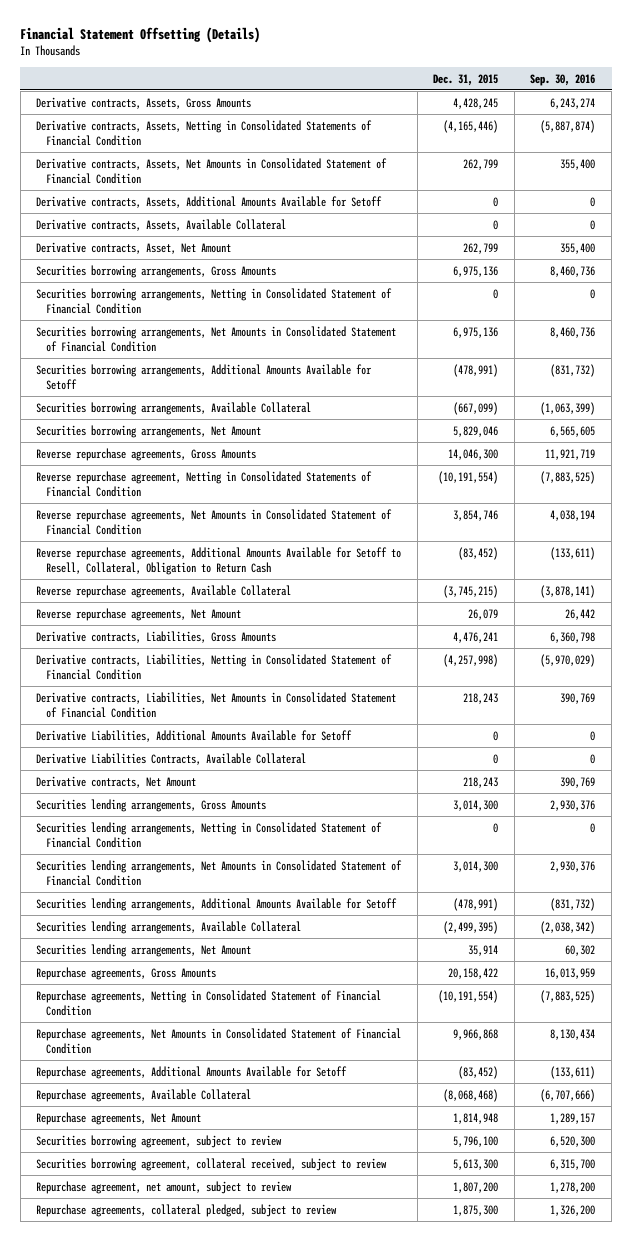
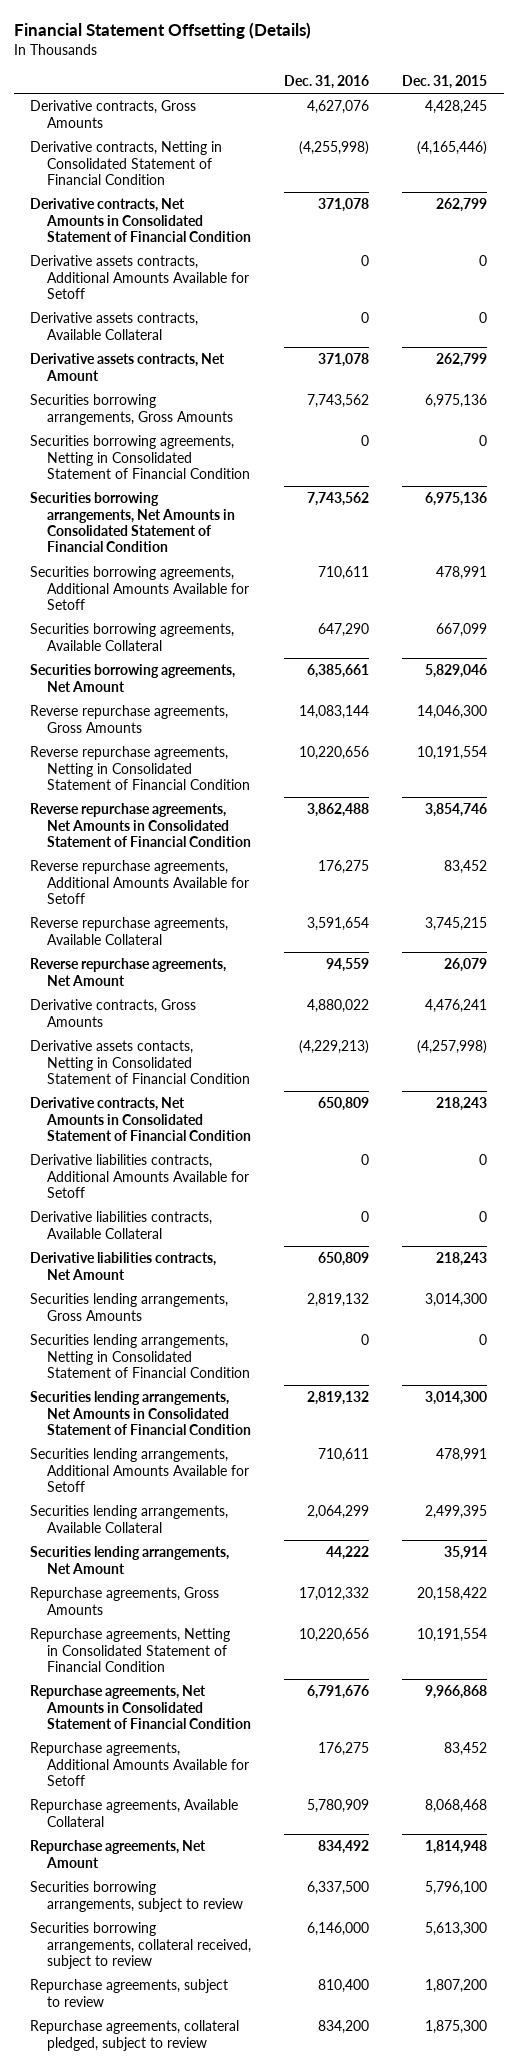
[530,73,596,86] Sep. 30, 2016 -> none
none -> [283,75,369,90] Dec. 31, 2016
[36,96,252,109] Derivative contracts, Assets, Gross Amounts -> [30,100,197,128] Derivative contracts, Gross Amounts
[36,119,373,147] Derivative contracts, Assets, Netting in Consolidated Statements of Financial Condition -> [30,141,223,186] Derivative contracts, Netting in Consolidated Statement of Financial Condition
[36,157,388,185] Derivative contracts, Assets, Net Amounts in Consolidated Statement of Financial Condition -> [30,198,251,243] Derivative contracts, Net Amounts in Consolidated Statement of Financial Condition
[36,195,383,208] Derivative contracts, Assets, Additional Amounts Available for Setoff -> [30,255,249,300] Derivative assets contracts, Additional Amounts Available for Setoff
[36,218,287,231] Derivative contracts, Assets, Available Collateral -> [30,312,199,340] Derivative assets contracts, Available Collateral
[36,241,232,254] Derivative contracts, Asset, Net Amount -> [30,353,226,381] Derivative assets contracts, Net Amount
[36,287,393,315] Securities borrowing arrangements, Netting in Consolidated Statement of Financial Condition -> [30,435,250,480] Securities borrowing agreements, Netting in Consolidated Statement of Financial Condition
[36,363,373,391] Securities borrowing arrangements, Additional Amounts Available for Setoff -> [30,566,249,611] Securities borrowing agreements, Additional Amounts Available for Setoff
[453,363,499,377] (478,991) -> [435,566,487,581] 478,991
[36,401,312,415] Securities borrowing arrangements, Available Collateral -> [30,623,235,651] Securities borrowing agreements, Available Collateral
[453,401,499,415] (667,099) -> [435,623,487,638] 667,099
[36,424,262,438] Securities borrowing arrangements, Net Amount -> [30,664,236,692] Securities borrowing agreements, Net Amount
[36,470,373,498] Reverse repurchase agreement, Netting in Consolidated Statements of Financial Condition -> [30,746,250,791] Reverse repurchase agreements, Netting in Consolidated Statement of Financial Condition
[438,470,499,484] (10,191,554) -> [416,746,487,761] 10,191,554
[36,546,402,576] Reverse repurchase agreements, Additional Amounts Available for Setoff to Resell, Collateral, Obligation to Return Cash -> [30,860,249,905] Reverse repurchase agreements, Additional Amounts Available for Setoff
[458,546,499,560] (83,452) -> [443,860,487,875] 83,452
[443,584,499,598] (3,745,215) -> [424,917,487,932] 3,745,215
[36,630,277,643] Derivative contracts, Liabilities, Gross Amounts -> [30,999,197,1027] Derivative contracts, Gross Amounts
[36,653,393,681] Derivative contracts, Liabilities, Netting in Consolidated Statement of Financial Condition -> [30,1040,250,1085] Derivative assets contacts, Netting in Consolidated Statement of Financial Condition
[36,691,397,719] Derivative contracts, Liabilities, Net Amounts in Consolidated Statement of Financial Condition -> [30,1097,251,1142] Derivative contracts, Net Amounts in Consolidated Statement of Financial Condition
[36,729,353,742] Derivative Liabilities, Additional Amounts Available for Setoff -> [30,1154,249,1199] Derivative liabilities contracts, Additional Amounts Available for Setoff
[36,752,307,765] Derivative Liabilities Contracts, Available Collateral -> [30,1211,213,1239] Derivative liabilities contracts, Available Collateral
[36,775,197,788] Derivative contracts, Net Amount -> [30,1252,217,1280] Derivative liabilities contracts, Net Amount
[453,897,499,911] (478,991) -> [435,1448,487,1463] 478,991
[443,920,499,934] (2,499,395) -> [424,1505,487,1520] 2,499,395
[438,989,499,1003] (10,191,554) -> [416,1628,487,1643] 10,191,554
[458,1065,499,1079] (83,452) -> [443,1742,487,1757] 83,452
[443,1088,499,1102] (8,068,468) -> [424,1799,487,1814] 8,068,468
[36,1134,283,1148] Securities borrowing agreement, subject to review -> [30,1881,243,1912] Securities borrowing arrangements, subject to review
[36,1157,388,1171] Securities borrowing agreement, collateral received, subject to review -> [30,1922,251,1970] Securities borrowing arrangements, collateral received, subject to review
[36,1180,293,1194] Repurchase agreement, net amount, subject to review -> [30,1979,229,2007] Repurchase agreements, subject to review

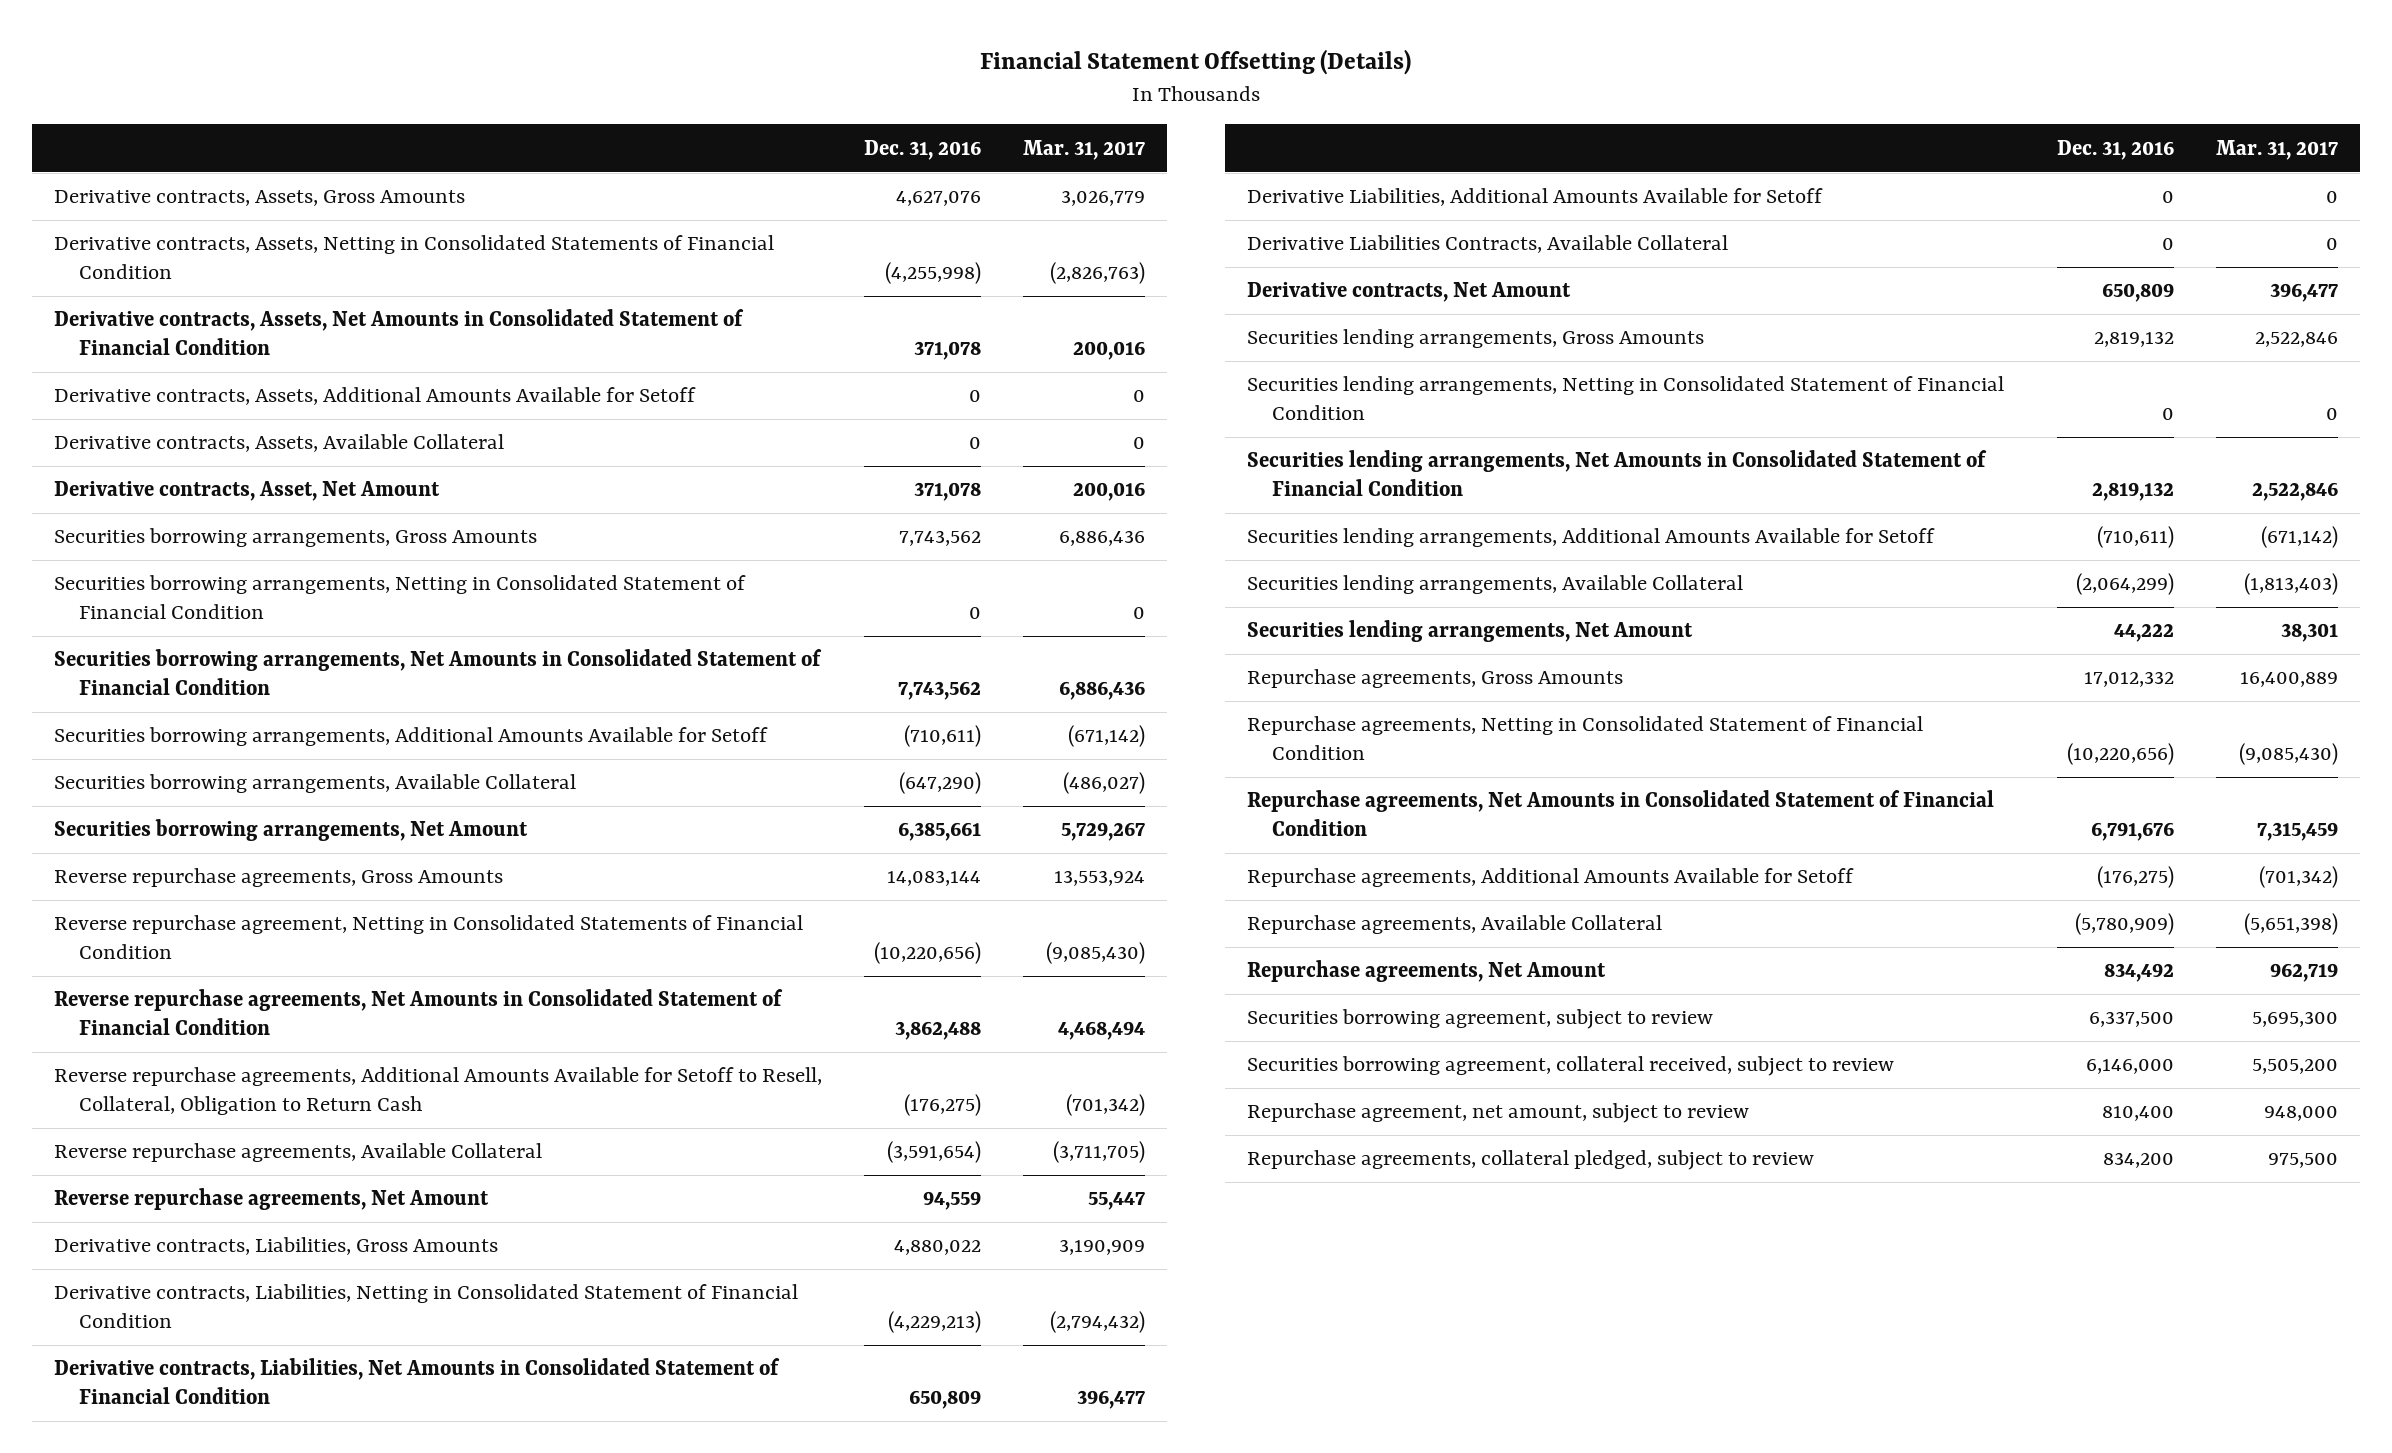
[401,75,487,90] Dec. 31, 2015 -> none
none -> [1023,139,1146,160] Mar. 31, 2017
[30,100,197,128] Derivative contracts, Gross Amounts -> [53,190,465,207] Derivative contracts, Assets, Gross Amounts
[30,141,223,186] Derivative contracts, Netting in Consolidated Statement of Financial Condition -> [53,235,774,280] Derivative contracts, Assets, Netting in Consolidated Statements of Financial Condition
[30,198,251,243] Derivative contracts, Net Amounts in Consolidated Statement of Financial Condition -> [53,309,744,356] Derivative contracts, Assets, Net Amounts in Consolidated Statement of Financial Condition
[30,255,249,300] Derivative assets contracts, Additional Amounts Available for Setoff -> [53,387,696,406] Derivative contracts, Assets, Additional Amounts Available for Setoff
[30,312,199,340] Derivative assets contracts, Available Collateral -> [53,434,504,453] Derivative contracts, Assets, Available Collateral
[30,353,226,381] Derivative assets contracts, Net Amount -> [53,481,440,502] Derivative contracts, Asset, Net Amount
[30,435,250,480] Securities borrowing agreements, Netting in Consolidated Statement of Financial Condition -> [53,575,746,620] Securities borrowing arrangements, Netting in Consolidated Statement of Financial Condition
[30,566,249,611] Securities borrowing agreements, Additional Amounts Available for Setoff -> [53,727,768,747] Securities borrowing arrangements, Additional Amounts Available for Setoff
[317,566,369,581] 710,611 -> [903,725,981,748] (710,611)
[30,623,235,651] Securities borrowing agreements, Available Collateral -> [53,774,576,794] Securities borrowing arrangements, Available Collateral
[317,623,369,638] 647,290 -> [898,772,981,795] (647,290)
[30,664,236,692] Securities borrowing agreements, Net Amount -> [53,819,528,842] Securities borrowing arrangements, Net Amount
[30,746,250,791] Reverse repurchase agreements, Netting in Consolidated Statement of Financial Condition -> [53,915,803,960] Reverse repurchase agreement, Netting in Consolidated Statements of Financial Condition
[298,746,369,761] 10,220,656 -> [873,942,981,965] (10,220,656)
[30,860,249,905] Reverse repurchase agreements, Additional Amounts Available for Setoff -> [53,1067,822,1116] Reverse repurchase agreements, Additional Amounts Available for Setoff to Resell, Collateral, Obligation to Return Cash
[317,860,369,875] 176,275 -> [903,1094,981,1117] (176,275)
[306,917,369,932] 3,591,654 -> [886,1141,981,1164] (3,591,654)
[30,999,197,1027] Derivative contracts, Gross Amounts -> [53,1237,498,1256] Derivative contracts, Liabilities, Gross Amounts
[30,1040,250,1085] Derivative assets contacts, Netting in Consolidated Statement of Financial Condition -> [53,1284,798,1329] Derivative contracts, Liabilities, Netting in Consolidated Statement of Financial Condition
[30,1097,251,1142] Derivative contracts, Net Amounts in Consolidated Statement of Financial Condition -> [53,1358,780,1405] Derivative contracts, Liabilities, Net Amounts in Consolidated Statement of Financial Condition
[30,1154,249,1199] Derivative liabilities contracts, Additional Amounts Available for Setoff -> [1246,188,1823,207] Derivative Liabilities, Additional Amounts Available for Setoff
[30,1211,213,1239] Derivative liabilities contracts, Available Collateral -> [1246,235,1728,254] Derivative Liabilities Contracts, Available Collateral
[30,1252,217,1280] Derivative liabilities contracts, Net Amount -> [1246,282,1571,303] Derivative contracts, Net Amount
[317,1448,369,1463] 710,611 -> [2097,526,2175,549] (710,611)
[306,1505,369,1520] 2,064,299 -> [2076,573,2175,596] (2,064,299)
[298,1628,369,1643] 10,220,656 -> [2067,743,2175,766] (10,220,656)
[317,1742,369,1757] 176,275 -> [2097,866,2175,889] (176,275)
[306,1799,369,1814] 5,780,909 -> [2075,913,2175,936] (5,780,909)
[30,1881,243,1912] Securities borrowing arrangements, subject to review -> [1246,1009,1713,1030] Securities borrowing agreement, subject to review
[30,1922,251,1970] Securities borrowing arrangements, collateral received, subject to review -> [1246,1056,1894,1077] Securities borrowing agreement, collateral received, subject to review
[30,1979,229,2007] Repurchase agreements, subject to review -> [1246,1103,1749,1124] Repurchase agreement, net amount, subject to review

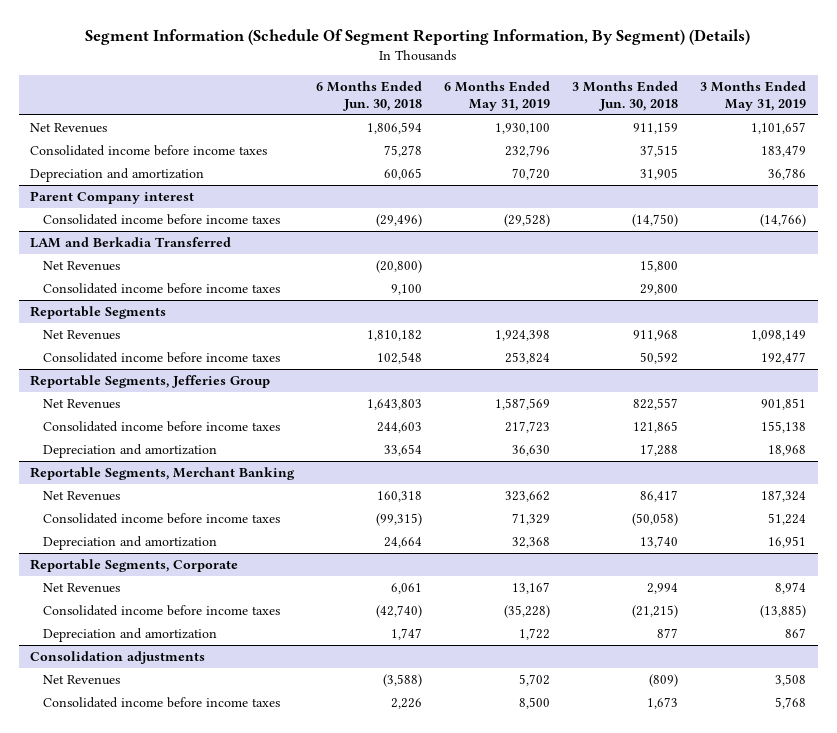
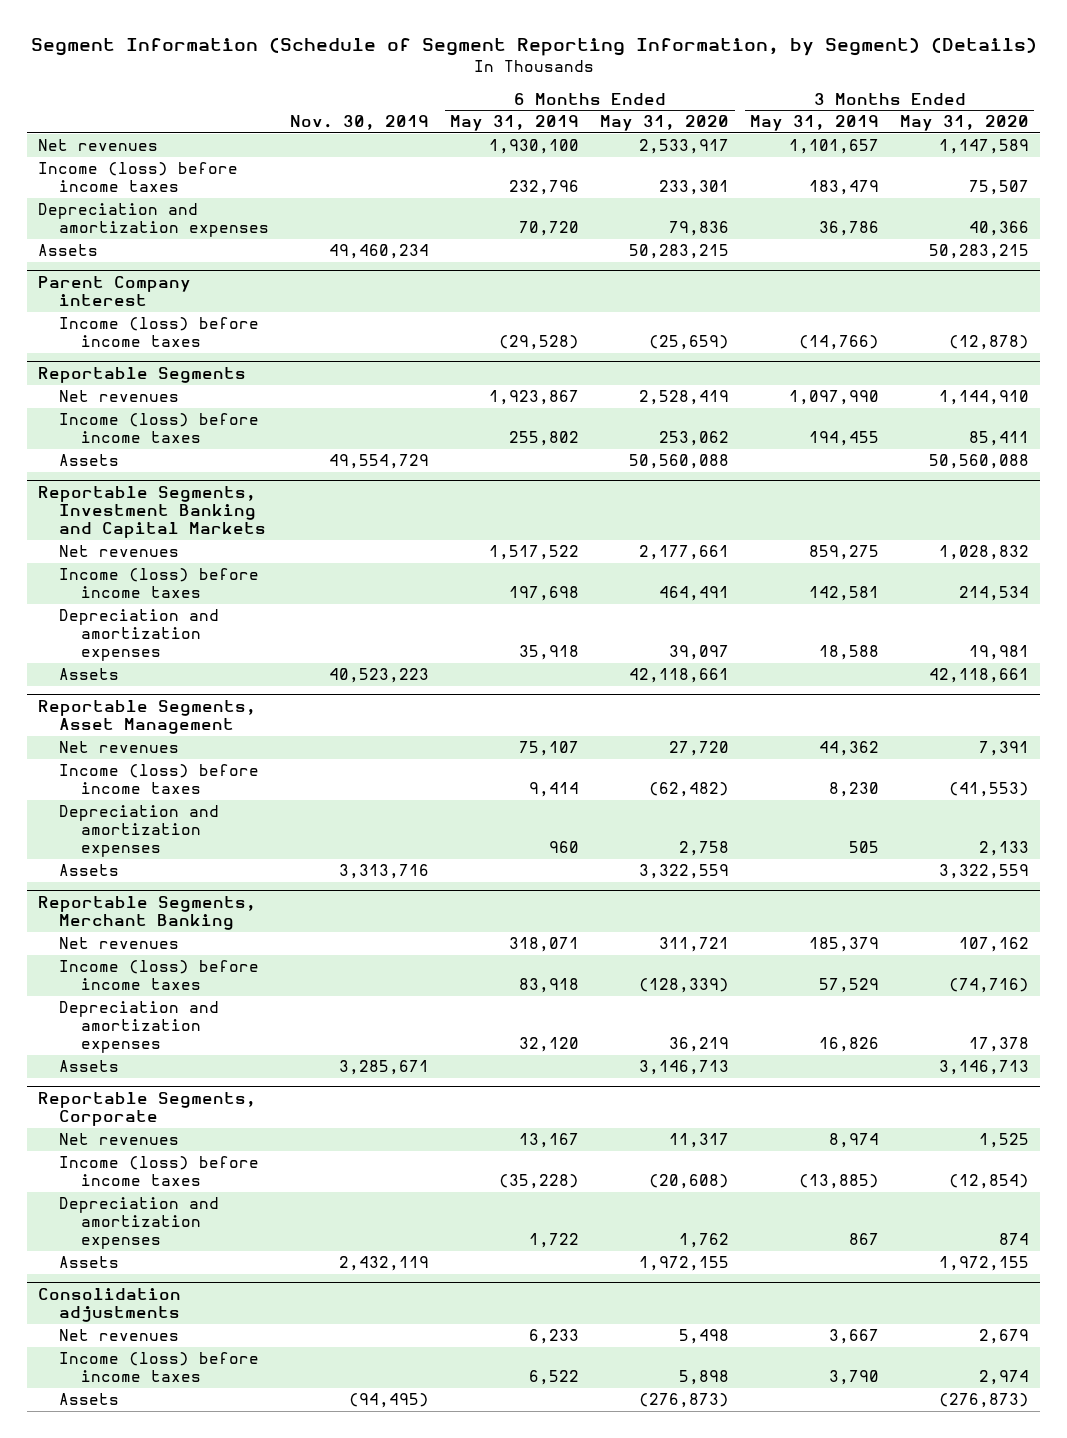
[85,29,751,46] Segment Information (Schedule Of Segment Reporting Information, By Segment) (Details) -> [30,37,1037,57] Segment Information (Schedule of Segment Reporting Information, by Segment) (Details)
[316,80,423,111] 6 Months Ended Jun. 30, 2018 -> none
[572,80,679,111] 3 Months Ended Jun. 30, 2018 -> none
none -> [290,115,430,131] Nov. 30, 2019
none -> [600,115,730,132] May 31, 2020
none -> [900,115,1030,132] May 31, 2020
[30,123,108,134] Net Revenues -> [37,139,158,152] Net revenues
[30,145,268,157] Consolidated income before income taxes -> [37,162,238,193] Income (loss) before income taxes
[30,168,205,183] Depreciation and amortization -> [37,203,270,238] Depreciation and amortization expenses
none -> [37,244,98,257] Assets
[30,237,232,249] LAM and Berkadia Transferred -> none
[43,261,121,272] Net Revenues -> none
[43,283,281,295] Consolidated income before income taxes -> none
[43,214,281,226] Consolidated income before income taxes -> [59,317,260,348] Income (loss) before income taxes
[30,375,271,389] Reportable Segments, Jefferies Group -> none
[43,330,121,341] Net Revenues -> [59,390,180,403] Net revenues
[495,330,551,342] 1,924,398 -> [489,390,580,406] 1,923,867
[751,330,807,342] 1,098,149 -> [789,390,880,406] 1,097,990
[43,352,281,364] Consolidated income before income taxes -> [59,413,260,444] Income (loss) before income taxes
[505,352,551,365] 253,824 -> [509,431,580,447] 255,802
[761,352,807,365] 192,477 -> [809,431,880,447] 194,455
none -> [59,454,120,467] Assets
none -> [37,486,267,539] Reportable Segments, Investment Banking and Capital Markets
[43,399,121,410] Net Revenues -> [59,545,180,558] Net revenues
[495,398,551,411] 1,587,569 -> [489,545,580,561] 1,517,522
[761,398,807,411] 901,851 -> [809,545,880,561] 859,275
[43,421,281,433] Consolidated income before income taxes -> [59,568,260,599] Income (loss) before income taxes
[505,421,551,434] 217,723 -> [509,586,580,602] 197,698
[761,421,807,434] 155,138 -> [809,586,880,602] 142,581
[43,444,218,459] Depreciation and amortization -> [59,609,220,662] Depreciation and amortization expenses
[512,445,551,457] 36,630 -> [519,645,580,661] 35,918
[768,445,807,457] 18,968 -> [819,645,880,661] 18,588
none -> [59,668,120,681] Assets
none -> [37,700,256,735] Reportable Segments, Asset Management
none -> [59,741,180,754] Net revenues
none -> [59,764,260,795] Income (loss) before income taxes
none -> [59,805,220,858] Depreciation and amortization expenses
none -> [59,864,120,877] Assets
[43,491,121,502] Net Revenues -> [59,937,180,950] Net revenues
[505,491,551,503] 323,662 -> [509,937,580,953] 318,071
[761,490,807,503] 187,324 -> [809,937,880,953] 185,379
[43,513,281,525] Consolidated income before income taxes -> [59,960,260,991] Income (loss) before income taxes
[512,513,551,526] 71,329 -> [519,978,580,994] 83,918
[768,513,807,526] 51,224 -> [819,978,880,994] 57,529
[43,536,218,551] Depreciation and amortization -> [59,1001,220,1054] Depreciation and amortization expenses
[512,537,551,549] 32,368 -> [519,1037,580,1053] 32,120
[768,536,807,549] 16,951 -> [819,1037,880,1053] 16,826
none -> [59,1060,120,1073] Assets
[43,583,121,594] Net Revenues -> [59,1133,180,1146] Net revenues
[43,605,281,617] Consolidated income before income taxes -> [59,1156,260,1187] Income (loss) before income taxes
[43,628,218,643] Depreciation and amortization -> [59,1197,220,1250] Depreciation and amortization expenses
none -> [59,1256,120,1269] Assets
[43,675,121,686] Net Revenues -> [59,1329,180,1342] Net revenues
[519,674,551,687] 5,702 -> [529,1329,580,1345] 6,233
[775,674,807,687] 3,508 -> [829,1329,880,1345] 3,667
[43,697,281,709] Consolidated income before income taxes -> [59,1352,260,1383] Income (loss) before income taxes
[519,697,551,710] 8,500 -> [529,1370,580,1386] 6,522
[775,697,807,710] 5,768 -> [829,1370,880,1386] 3,790
none -> [59,1393,120,1406] Assets

